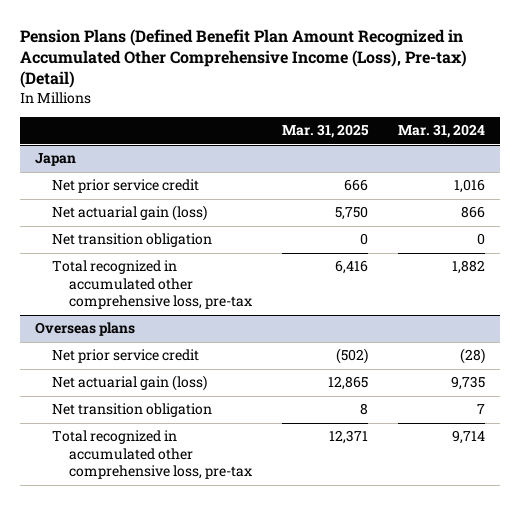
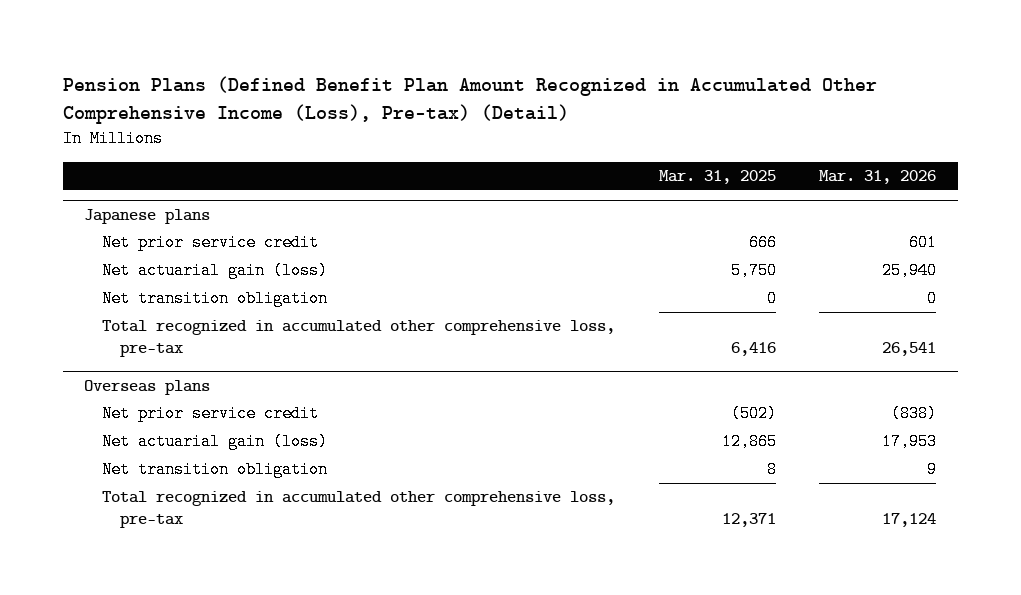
[398,124,486,139] Mar. 31, 2024 -> none
none -> [819,170,937,185] Mar. 31, 2026
[35,153,77,167] Japan -> [84,209,211,225] Japanese plans

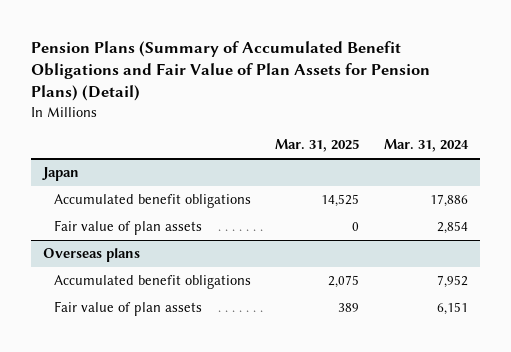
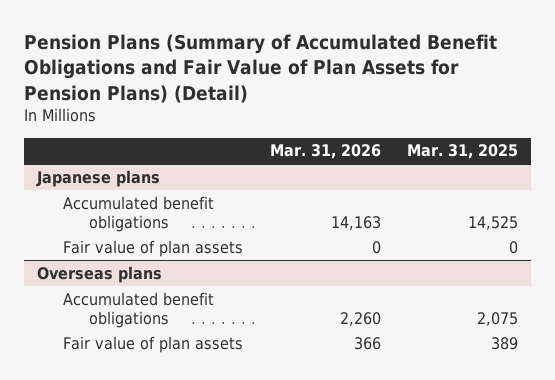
[383,139,469,153] Mar. 31, 2024 -> none
none -> [269,144,381,160] Mar. 31, 2026
[41,167,79,182] Japan -> [36,169,161,187] Japanese plans

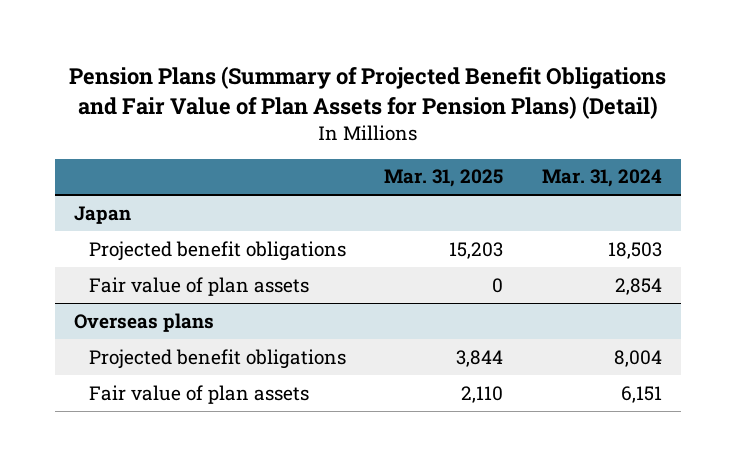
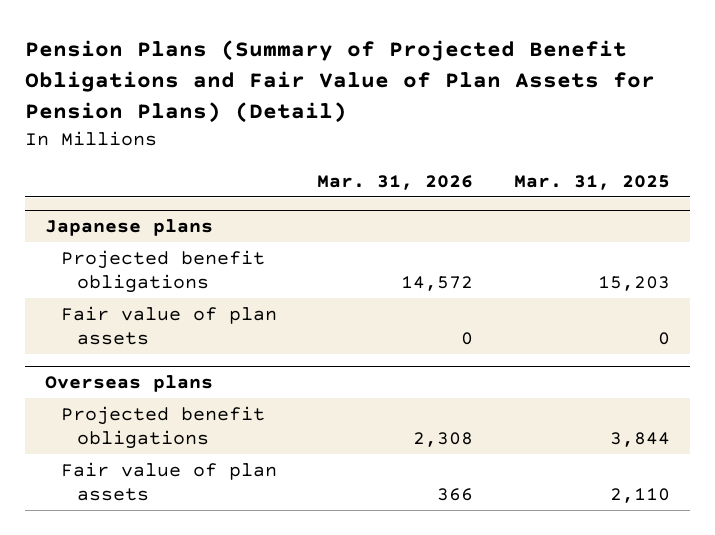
[541,169,662,188] Mar. 31, 2024 -> none
none -> [317,174,474,190] Mar. 31, 2026
[73,205,131,224] Japan -> [44,219,213,237] Japanese plans

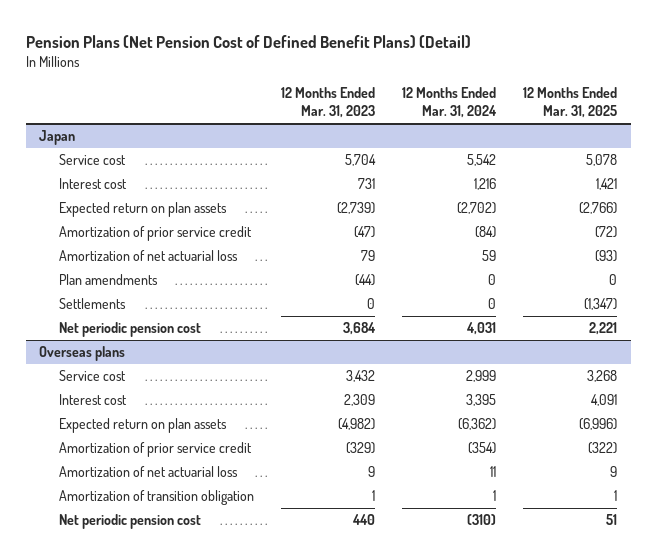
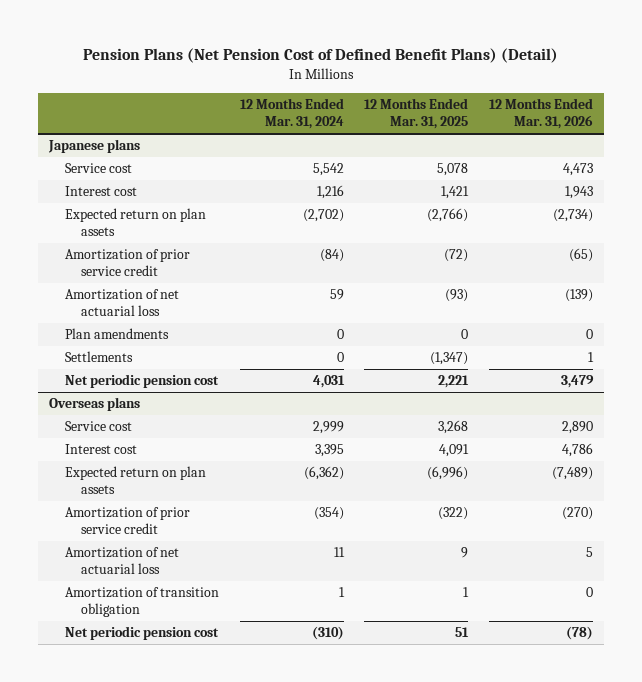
[280,87,375,119] 12 Months Ended Mar. 31, 2023 -> none
none -> [489,98,594,130] 12 Months Ended Mar. 31, 2026
[39,130,76,146] Japan -> [47,139,140,154] Japanese plans

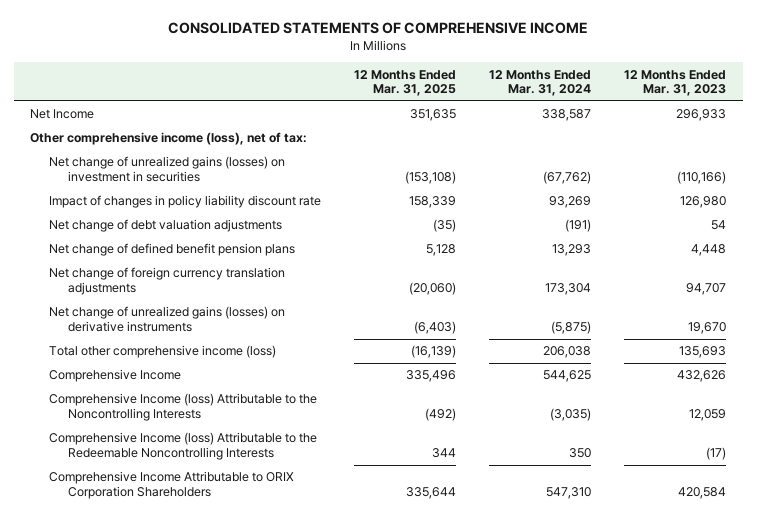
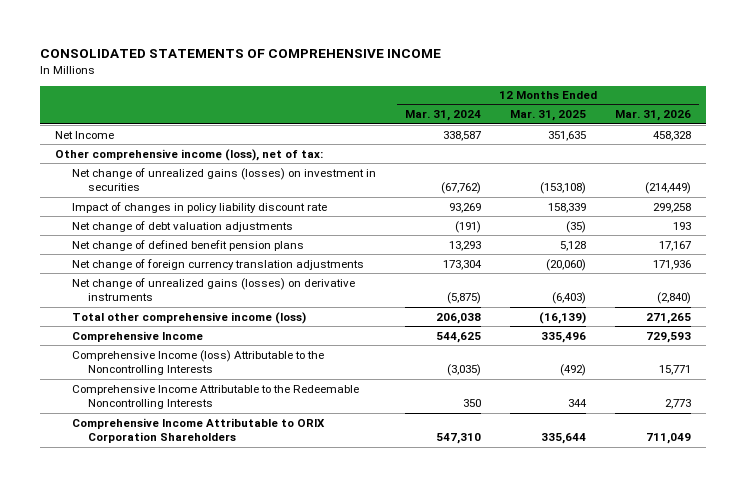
[624,69,727,97] 12 Months Ended Mar. 31, 2023 -> none
none -> [615,110,692,122] Mar. 31, 2026
[48,432,317,461] Comprehensive Income (loss) Attributable to the Redeemable Noncontrolling Interests -> [71,384,359,410] Comprehensive Income Attributable to the Redeemable Noncontrolling Interests

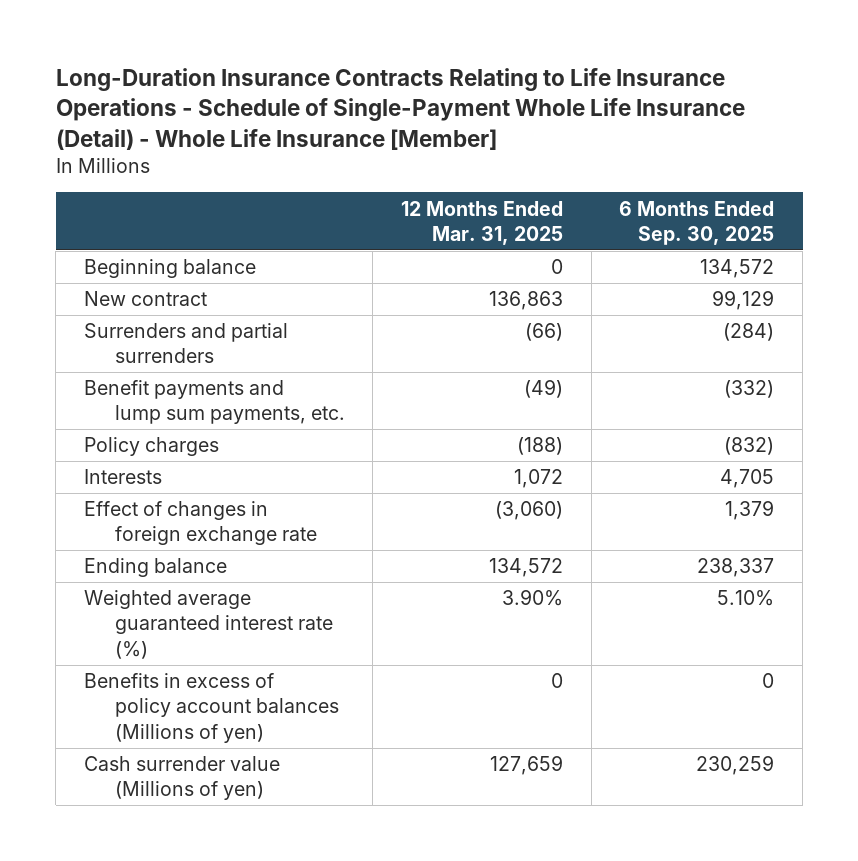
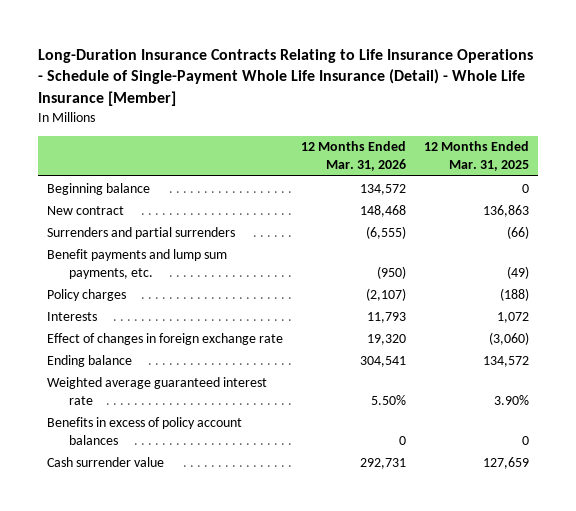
[619,200,775,245] 6 Months Ended Sep. 30, 2025 -> none
none -> [301,141,407,172] 12 Months Ended Mar. 31, 2026
[84,590,333,659] Weighted average guaranteed interest rate (%) -> [47,376,268,405] Weighted average guaranteed interest rate
[84,673,339,743] Benefits in excess of policy account balances (Millions of yen) -> [47,416,243,445] Benefits in excess of policy account balances
[84,756,281,801] Cash surrender value (Millions of yen) -> [47,456,165,467] Cash surrender value

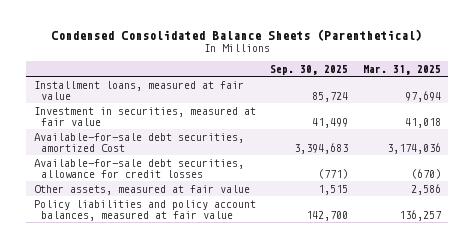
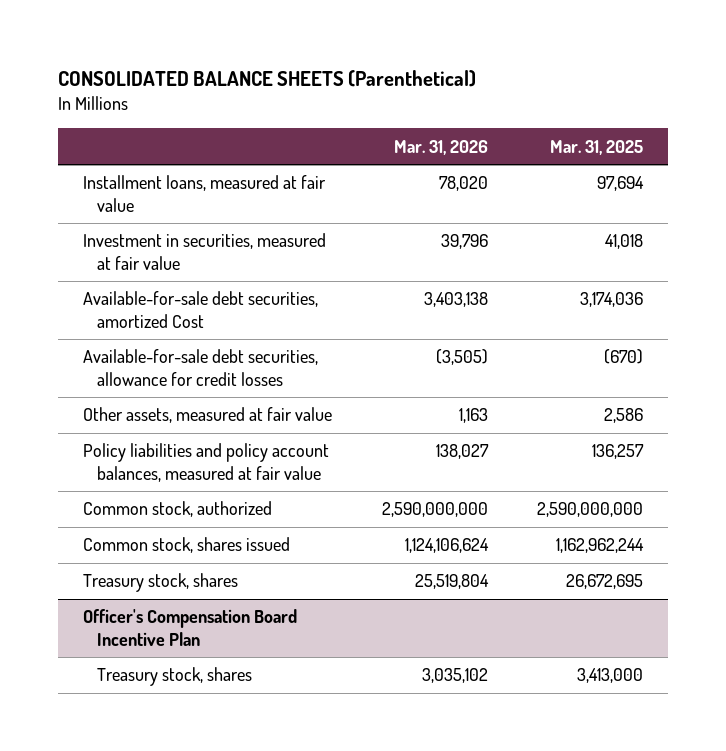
[51,29,423,42] Condensed Consolidated Balance Sheets (Parenthetical) -> [58,70,477,88] CONSOLIDATED BALANCE SHEETS (Parenthetical)
[270,65,349,76] Sep. 30, 2025 -> none
none -> [393,139,488,155] Mar. 31, 2026
none -> [82,501,272,518] Common stock, authorized
none -> [82,537,290,554] Common stock, shares issued
none -> [82,573,238,593] Treasury stock, shares
none -> [82,609,297,647] Officer's Compensation Board Incentive Plan
none -> [96,667,252,687] Treasury stock, shares

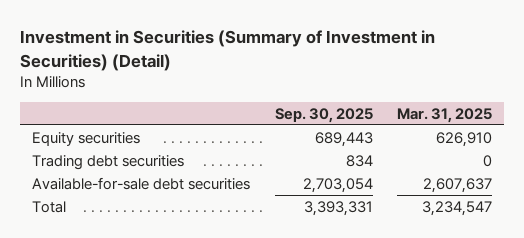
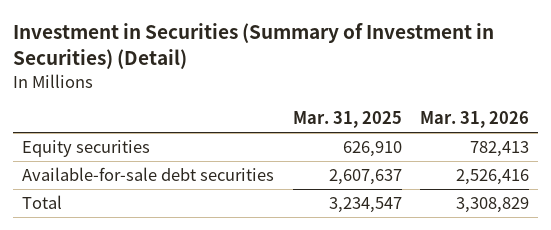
[274,107,373,123] Sep. 30, 2025 -> none
none -> [419,111,529,129] Mar. 31, 2026
[32,154,185,170] Trading debt securities -> none

